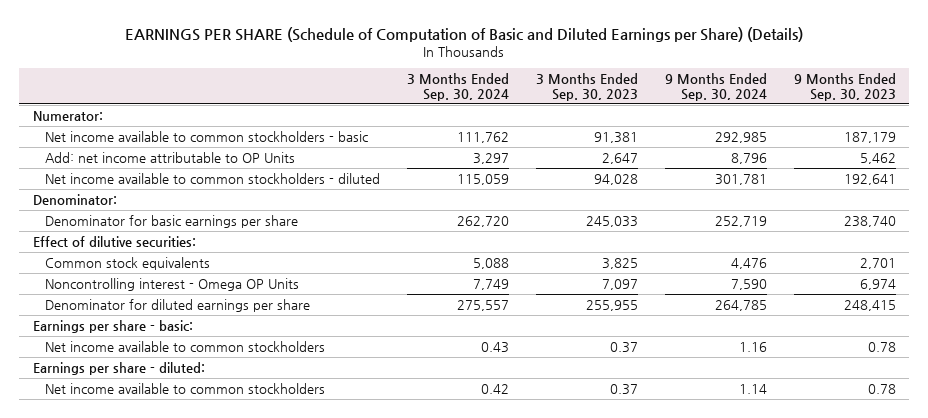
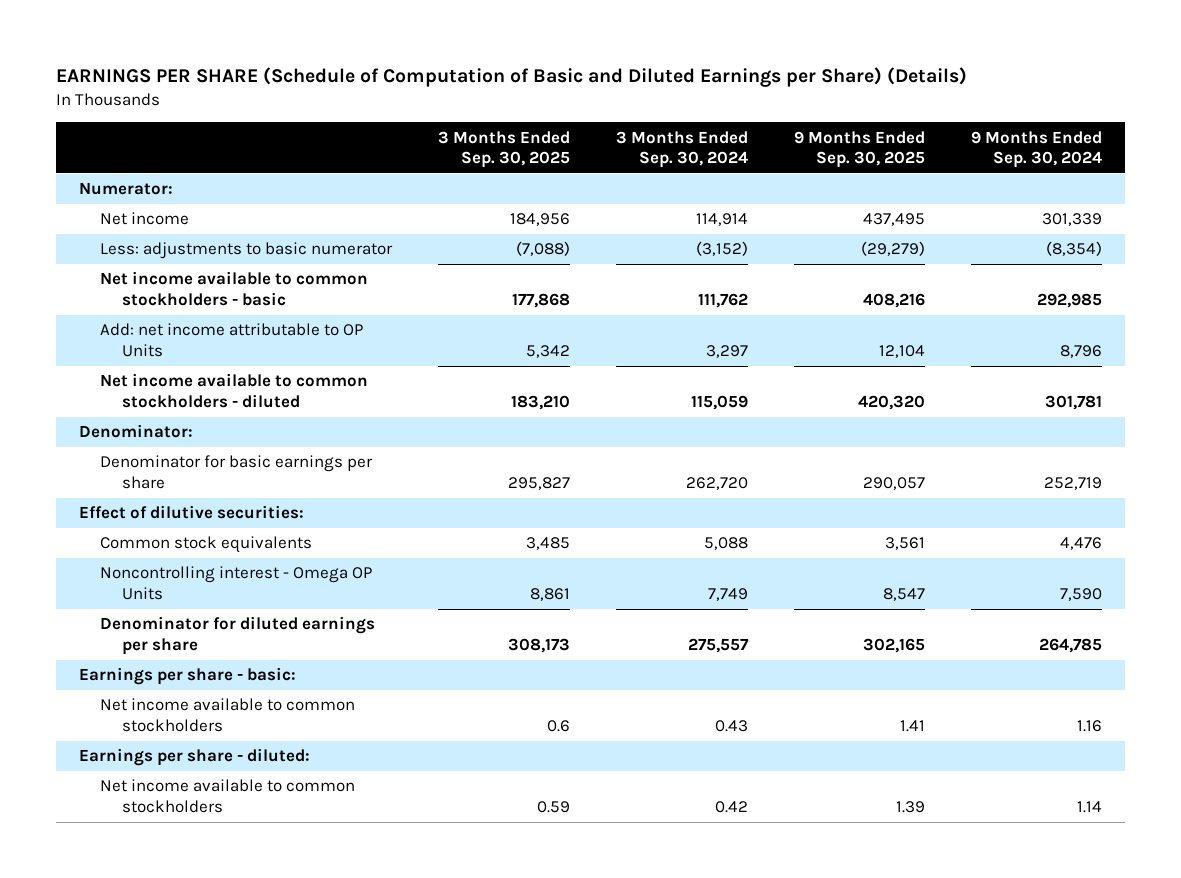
[535,73,638,101] 3 Months Ended Sep. 30, 2023 -> none
[793,73,896,101] 9 Months Ended Sep. 30, 2023 -> none
none -> [438,130,571,168] 3 Months Ended Sep. 30, 2025
none -> [794,130,926,168] 9 Months Ended Sep. 30, 2025
none -> [100,212,190,226] Net income
none -> [100,242,394,260] Less: adjustments to basic numerator

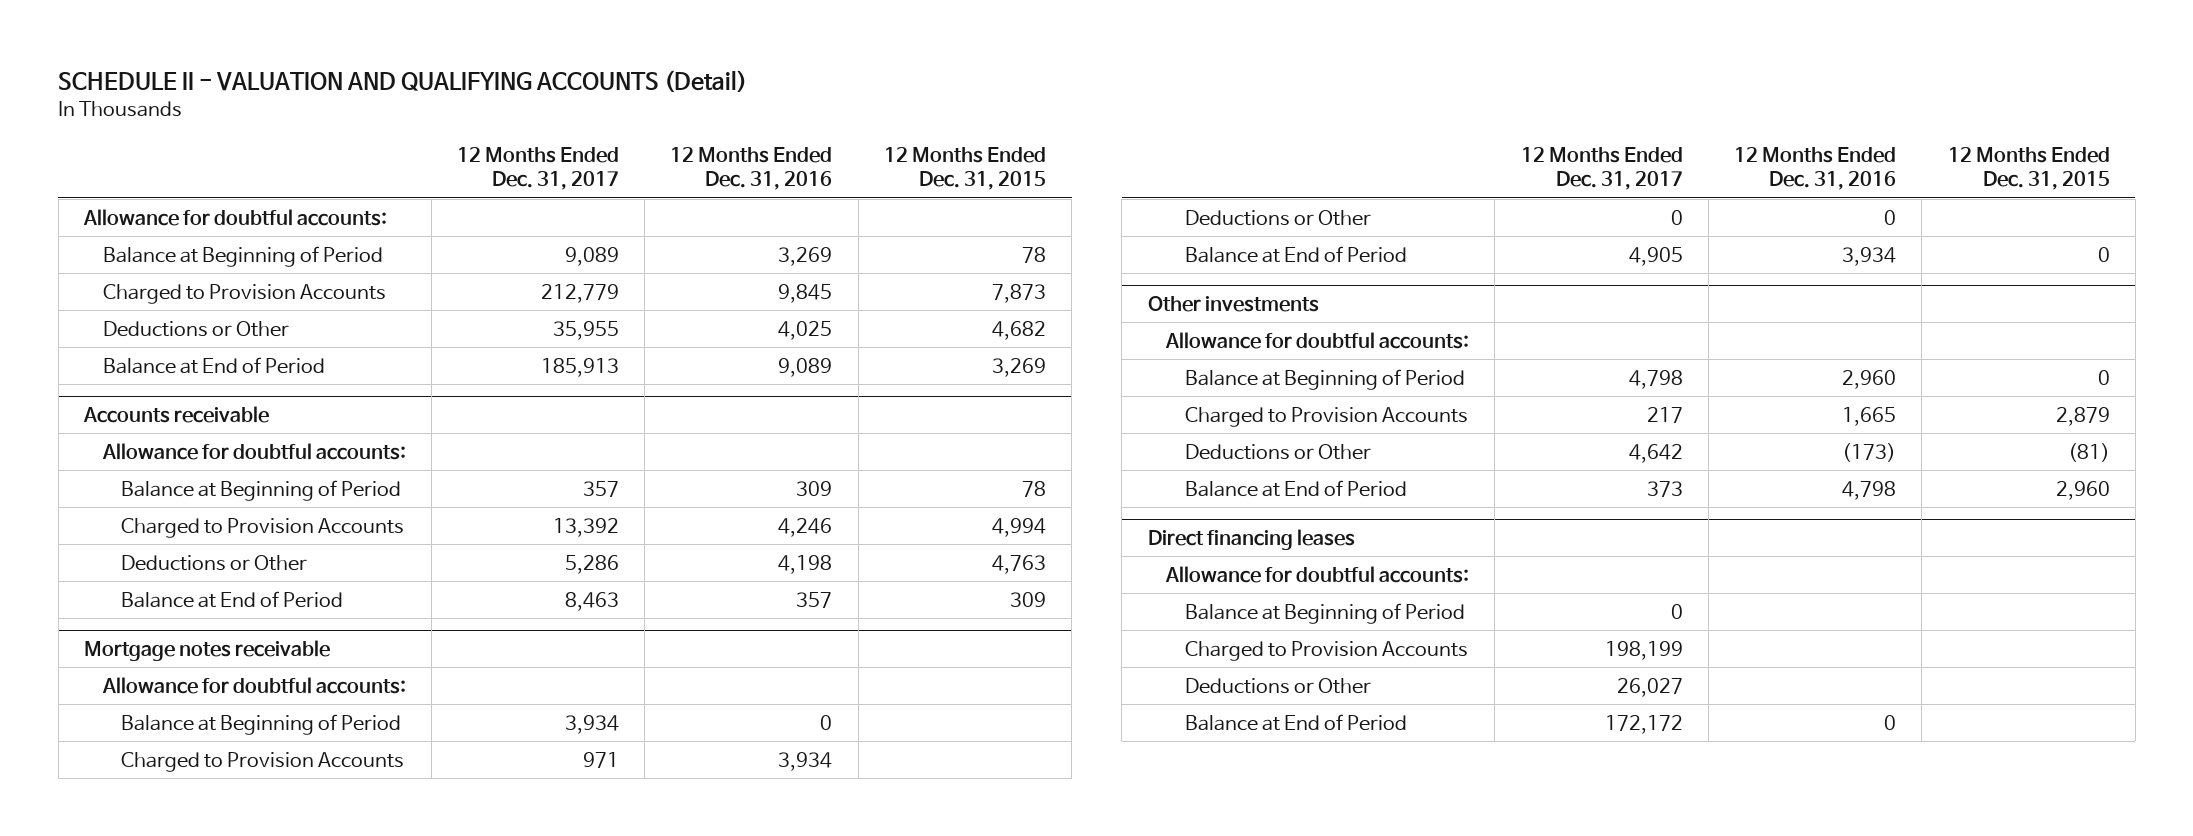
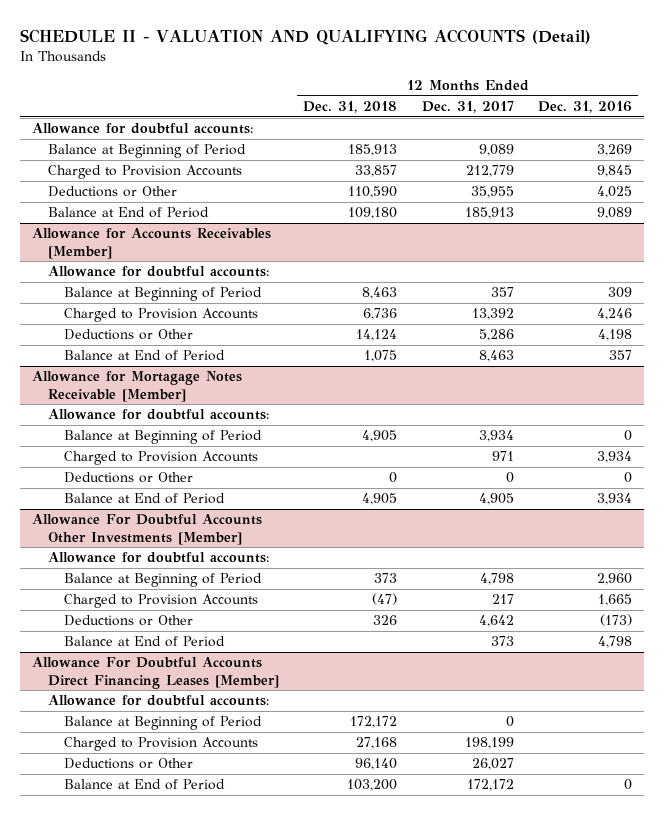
[883,147,1046,191] 12 Months Ended Dec. 31, 2015 -> none
none -> [303,101,398,114] Dec. 31, 2018
[82,405,269,423] Accounts receivable -> none
none -> [32,228,272,259] Allowance for Accounts Receivables [Member]
[83,639,330,661] Mortgage notes receivable -> [32,371,243,402] Allowance for Mortagage Notes Receivable [Member]
[1147,295,1319,312] Other investments -> [32,514,263,545] Allowance For Doubtful Accounts Other Investments [Member]
[1147,528,1355,550] Direct financing leases -> [32,657,280,689] Allowance For Doubtful Accounts Direct Financing Leases [Member]

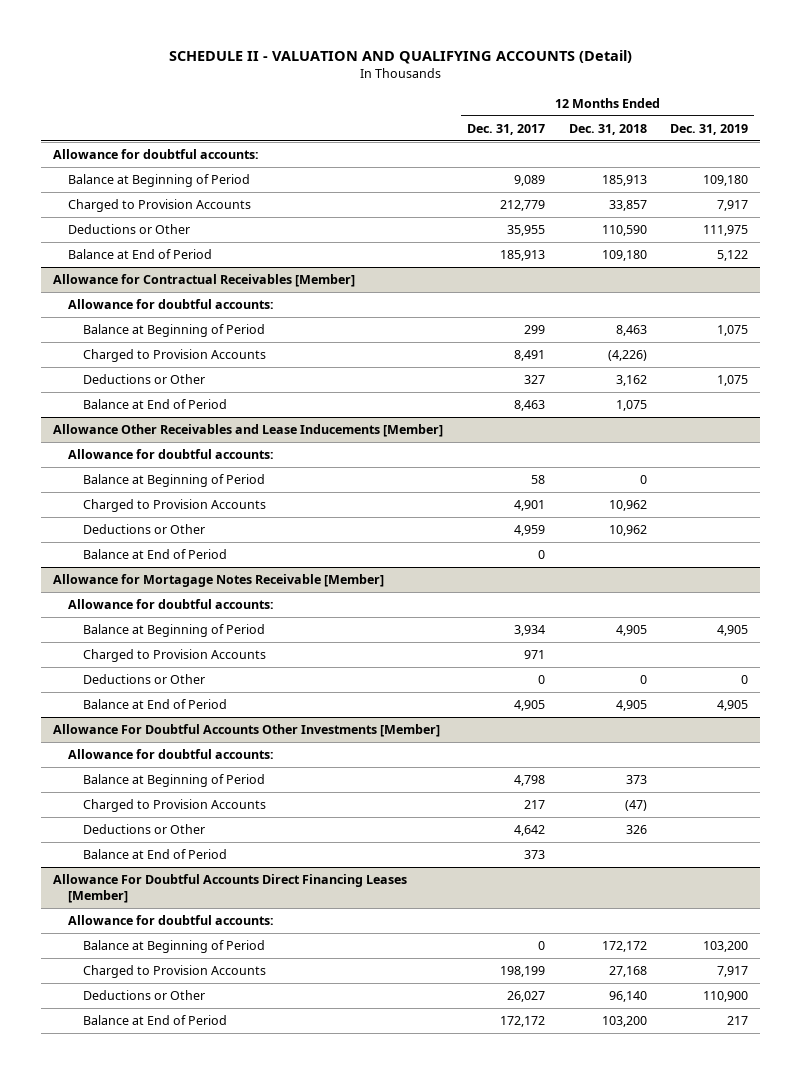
[537,101,632,114] Dec. 31, 2016 -> none
none -> [670,123,749,135] Dec. 31, 2019
[32,228,272,259] Allowance for Accounts Receivables [Member] -> [53,274,356,288] Allowance for Contractual Receivables [Member]
[490,287,514,298] 357 -> [523,325,545,335] 299
[363,308,398,321] 6,736 -> [607,350,647,362] (4,226)
[471,308,514,321] 13,392 -> [513,350,545,362] 8,491
[356,329,398,342] 14,124 -> [615,375,647,387] 3,162
[478,329,514,342] 5,286 -> [523,375,545,385] 327
none -> [53,424,444,438] Allowance Other Receivables and Lease Inducements [Member]
none -> [68,449,275,460] Allowance for doubtful accounts:
none -> [83,474,266,488] Balance at Beginning of Period
none -> [83,499,267,513] Charged to Provision Accounts
none -> [83,524,206,535] Deductions or Other
none -> [83,549,228,560] Balance at End of Period

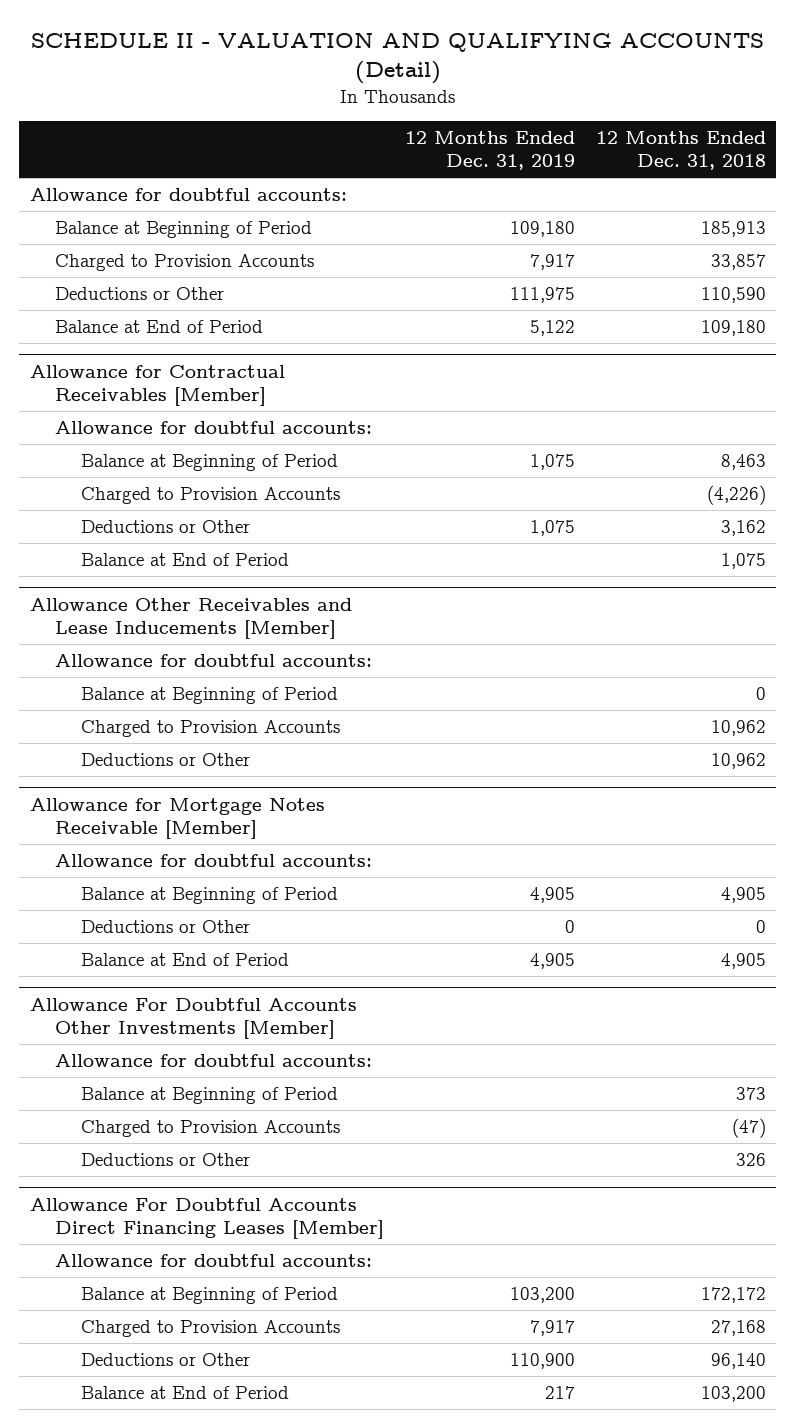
[466,123,545,135] Dec. 31, 2017 -> none
[83,549,228,560] Balance at End of Period -> none
[53,574,385,588] Allowance for Mortagage Notes Receivable [Member] -> [29,797,325,839] Allowance for Mortgage Notes Receivable [Member]
[83,649,267,663] Charged to Provision Accounts -> none
[83,849,228,860] Balance at End of Period -> none

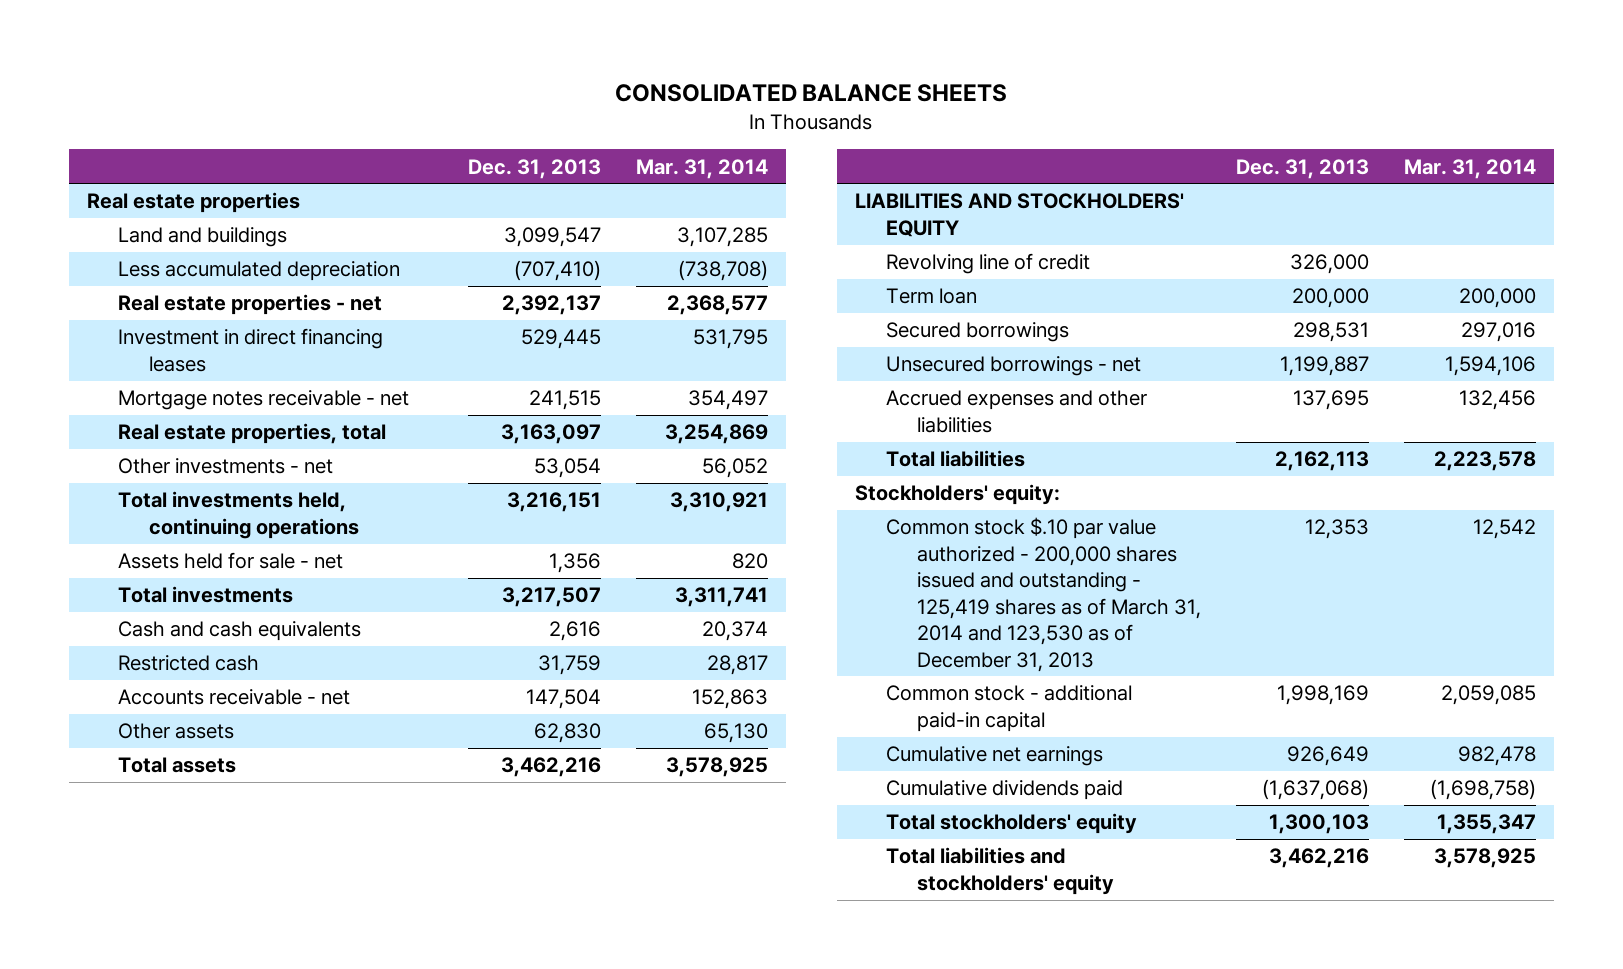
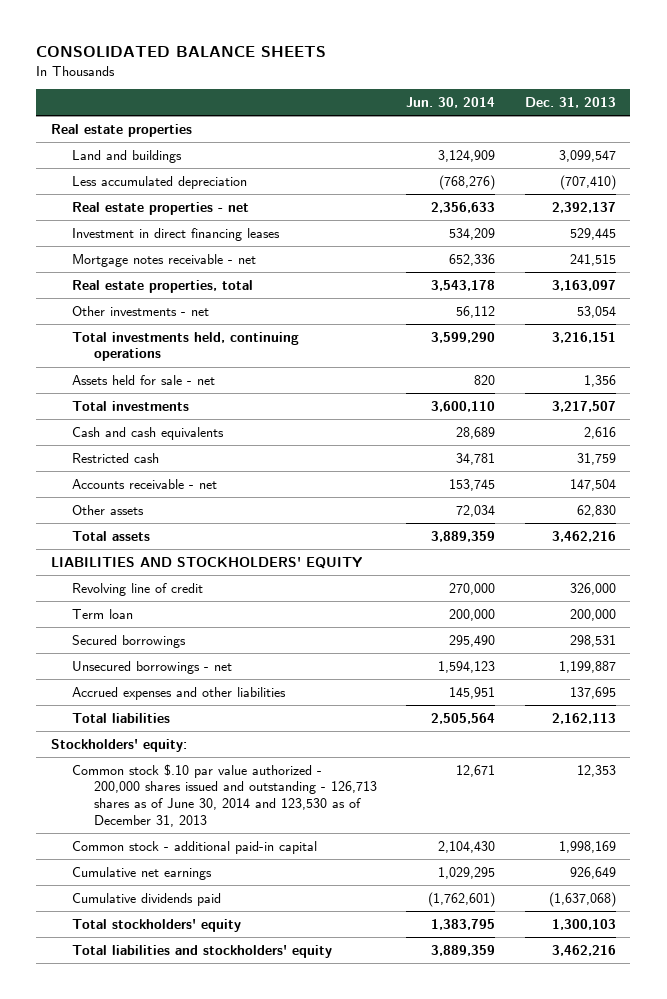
[636,158,769,179] Mar. 31, 2014 -> none
none -> [406,96,496,108] Jun. 30, 2014
[885,517,1201,672] Common stock $.10 par value authorized - 200,000 shares issued and outstanding - 125,419 shares as of March 31, 2014 and 123,530 as of December 31, 2013 -> [72,763,377,827] Common stock $.10 par value authorized - 200,000 shares issued and outstanding - 126,713 shares as of June 30, 2014 and 123,530 as of December 31, 2013

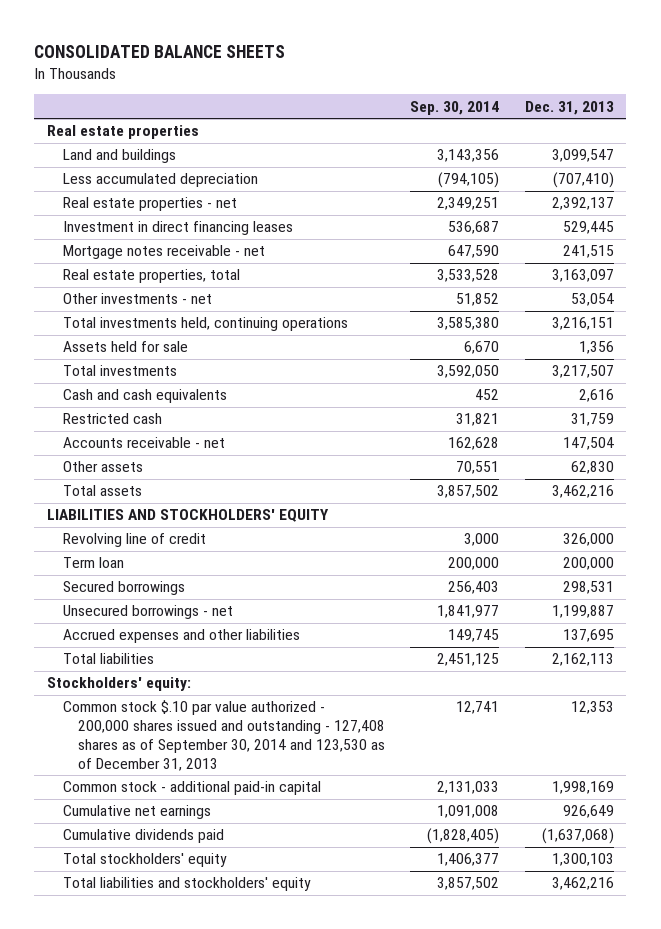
[406,96,496,108] Jun. 30, 2014 -> none
none -> [410,100,500,115] Sep. 30, 2014
[72,374,216,385] Assets held for sale - net -> [62,341,188,353] Assets held for sale
[72,763,377,827] Common stock $.10 par value authorized - 200,000 shares issued and outstanding - 126,713 shares as of June 30, 2014 and 123,530 as of December 31, 2013 -> [62,700,386,771] Common stock $.10 par value authorized - 200,000 shares issued and outstanding - 127,408 shares as of September 30, 2014 and 123,530 as of December 31, 2013

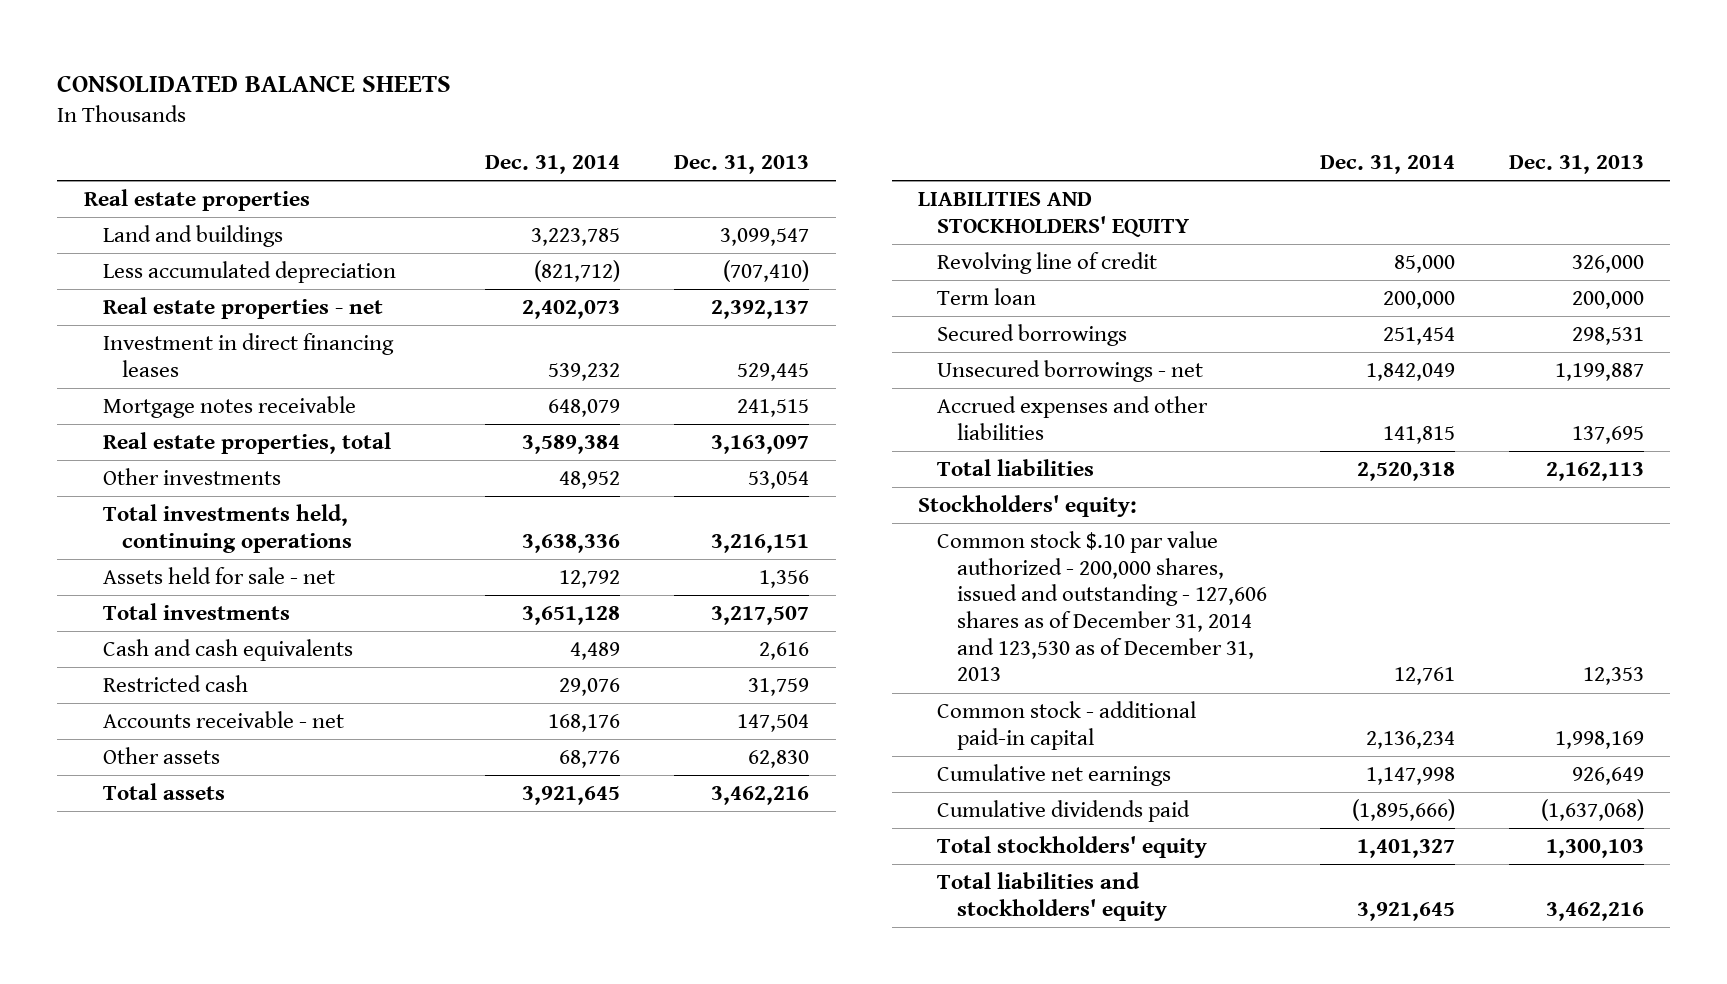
[410,100,500,115] Sep. 30, 2014 -> none
none -> [485,155,621,175] Dec. 31, 2014
[62,245,265,260] Mortgage notes receivable - net -> [102,396,356,419] Mortgage notes receivable
[62,293,212,305] Other investments - net -> [102,468,281,486] Other investments
[62,341,188,353] Assets held for sale -> [102,567,335,585] Assets held for sale - net
[62,700,386,771] Common stock $.10 par value authorized - 200,000 shares issued and outstanding - 127,408 shares as of September 30, 2014 and 123,530 as of December 31, 2013 -> [937,531,1267,682] Common stock $.10 par value authorized - 200,000 shares, issued and outstanding - 127,606 shares as of December 31, 2014 and 123,530 as of December 31, 2013

